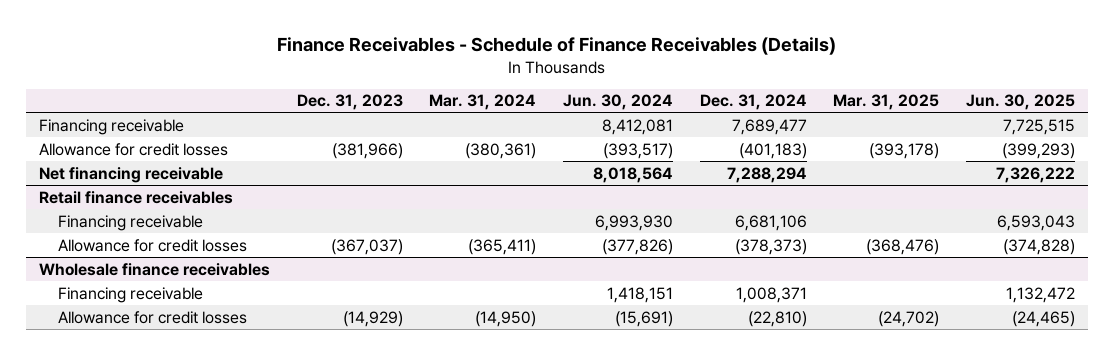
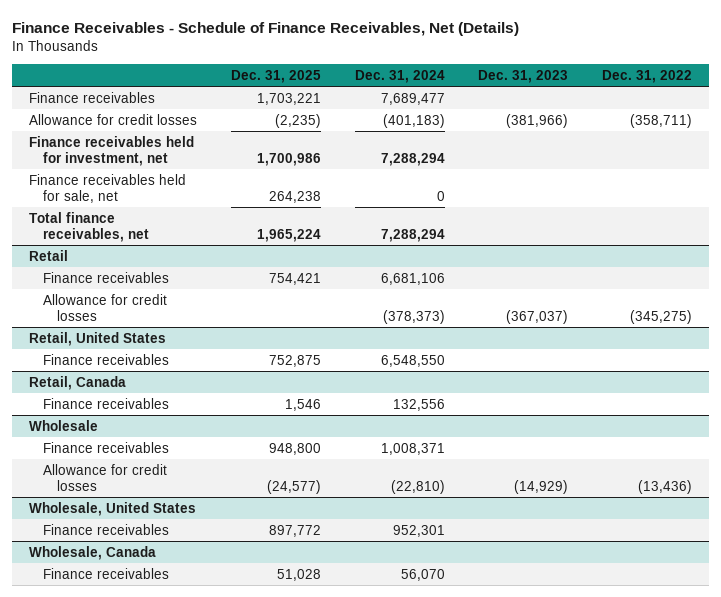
[277,36,837,55] Finance Receivables - Schedule of Finance Receivables (Details) -> [11,21,519,36] Finance Receivables - Schedule of Finance Receivables, Net (Details)
[429,94,537,111] Mar. 31, 2024 -> none
[563,94,674,111] Jun. 30, 2024 -> none
[833,94,940,111] Mar. 31, 2025 -> none
[966,94,1076,111] Jun. 30, 2025 -> none
none -> [230,69,321,83] Dec. 31, 2025
none -> [602,69,693,83] Dec. 31, 2022
[39,118,185,135] Financing receivable -> [28,91,155,103] Finance receivables
[39,166,224,183] Net financing receivable -> [28,135,194,166] Finance receivables held for investment, net
none -> [28,173,186,203] Finance receivables held for sale, net
none -> [28,211,149,242] Total finance receivables, net
[39,190,234,204] Retail finance receivables -> [28,249,68,261] Retail
[57,214,203,231] Financing receivable -> [42,271,169,283] Finance receivables
none -> [28,331,166,346] Retail, United States
none -> [42,353,169,365] Finance receivables
none -> [28,375,126,390] Retail, Canada
none -> [42,397,169,409] Finance receivables
[39,262,271,276] Wholesale finance receivables -> [28,419,98,431] Wholesale
[57,286,203,303] Financing receivable -> [42,441,169,453] Finance receivables
none -> [28,501,196,516] Wholesale, United States
none -> [42,523,169,535] Finance receivables
none -> [28,545,156,560] Wholesale, Canada
none -> [42,567,169,579] Finance receivables

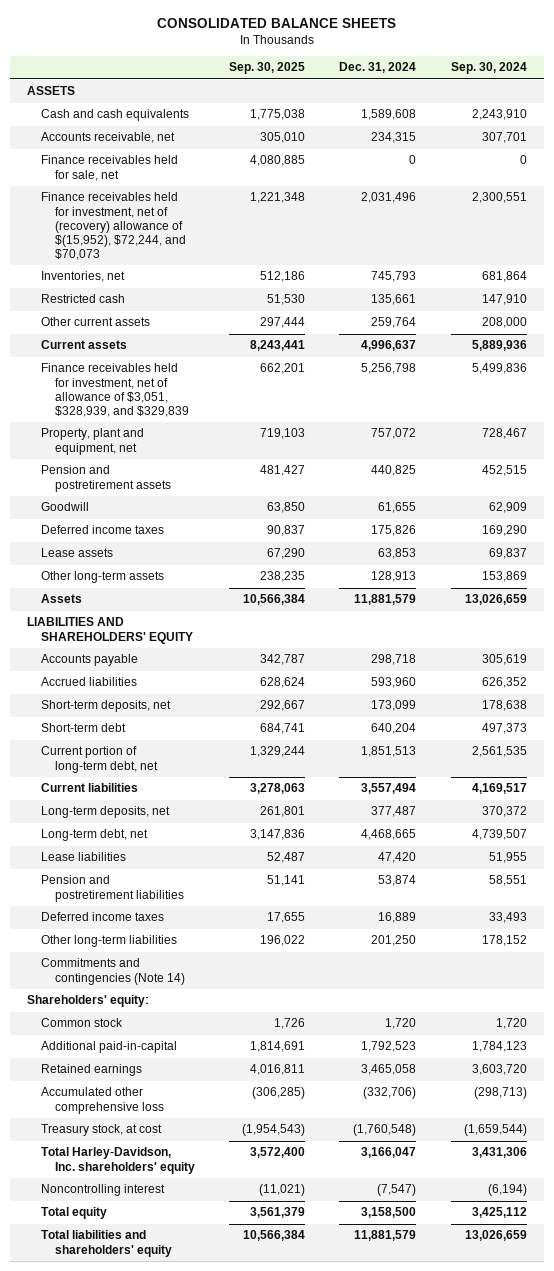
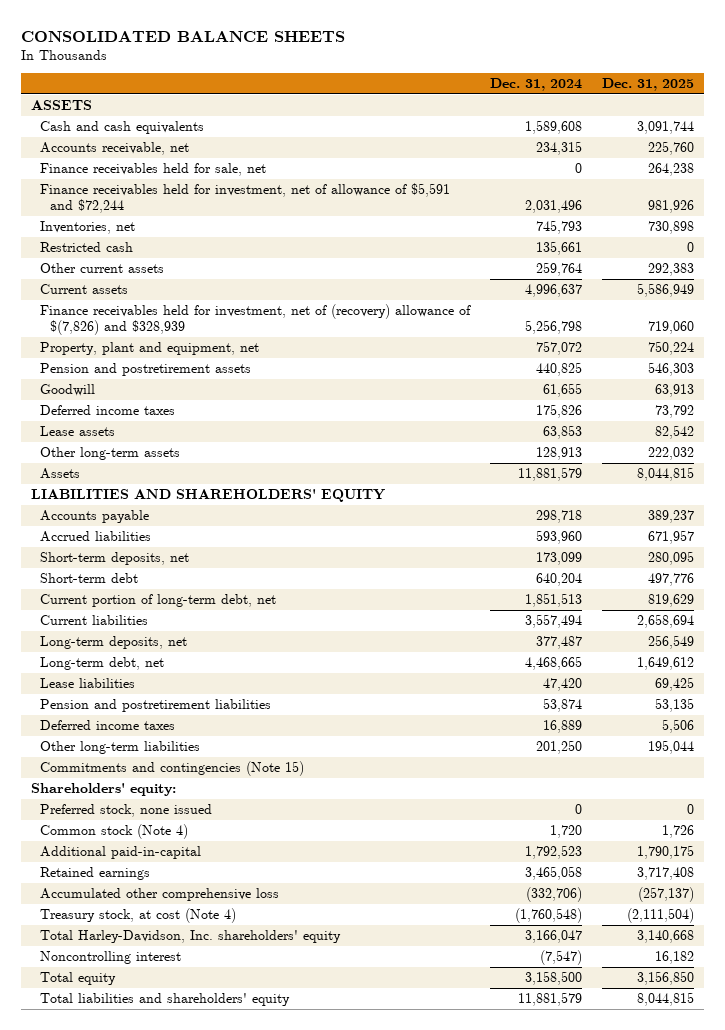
[229,62,306,75] Sep. 30, 2025 -> none
[450,62,527,75] Sep. 30, 2024 -> none
none -> [602,78,695,92] Dec. 31, 2025
[41,192,186,260] Finance receivables held for investment, net of (recovery) allowance of $(15,952), $72,244, and $70,073 -> [40,182,451,214] Finance receivables held for investment, net of allowance of $5,591 and $72,244
[41,363,189,417] Finance receivables held for investment, net of allowance of $3,051, $328,939, and $329,839 -> [40,303,472,336] Finance receivables held for investment, net of (recovery) allowance of $(7,826) and $328,939
[41,958,185,985] Commitments and contingencies (Note 14) -> [40,760,305,776] Commitments and contingencies (Note 15)
none -> [40,803,213,817] Preferred stock, none issued
[41,1018,124,1028] Common stock -> [40,823,189,839] Common stock (Note 4)
[41,1124,163,1137] Treasury stock, at cost -> [40,907,237,923] Treasury stock, at cost (Note 4)

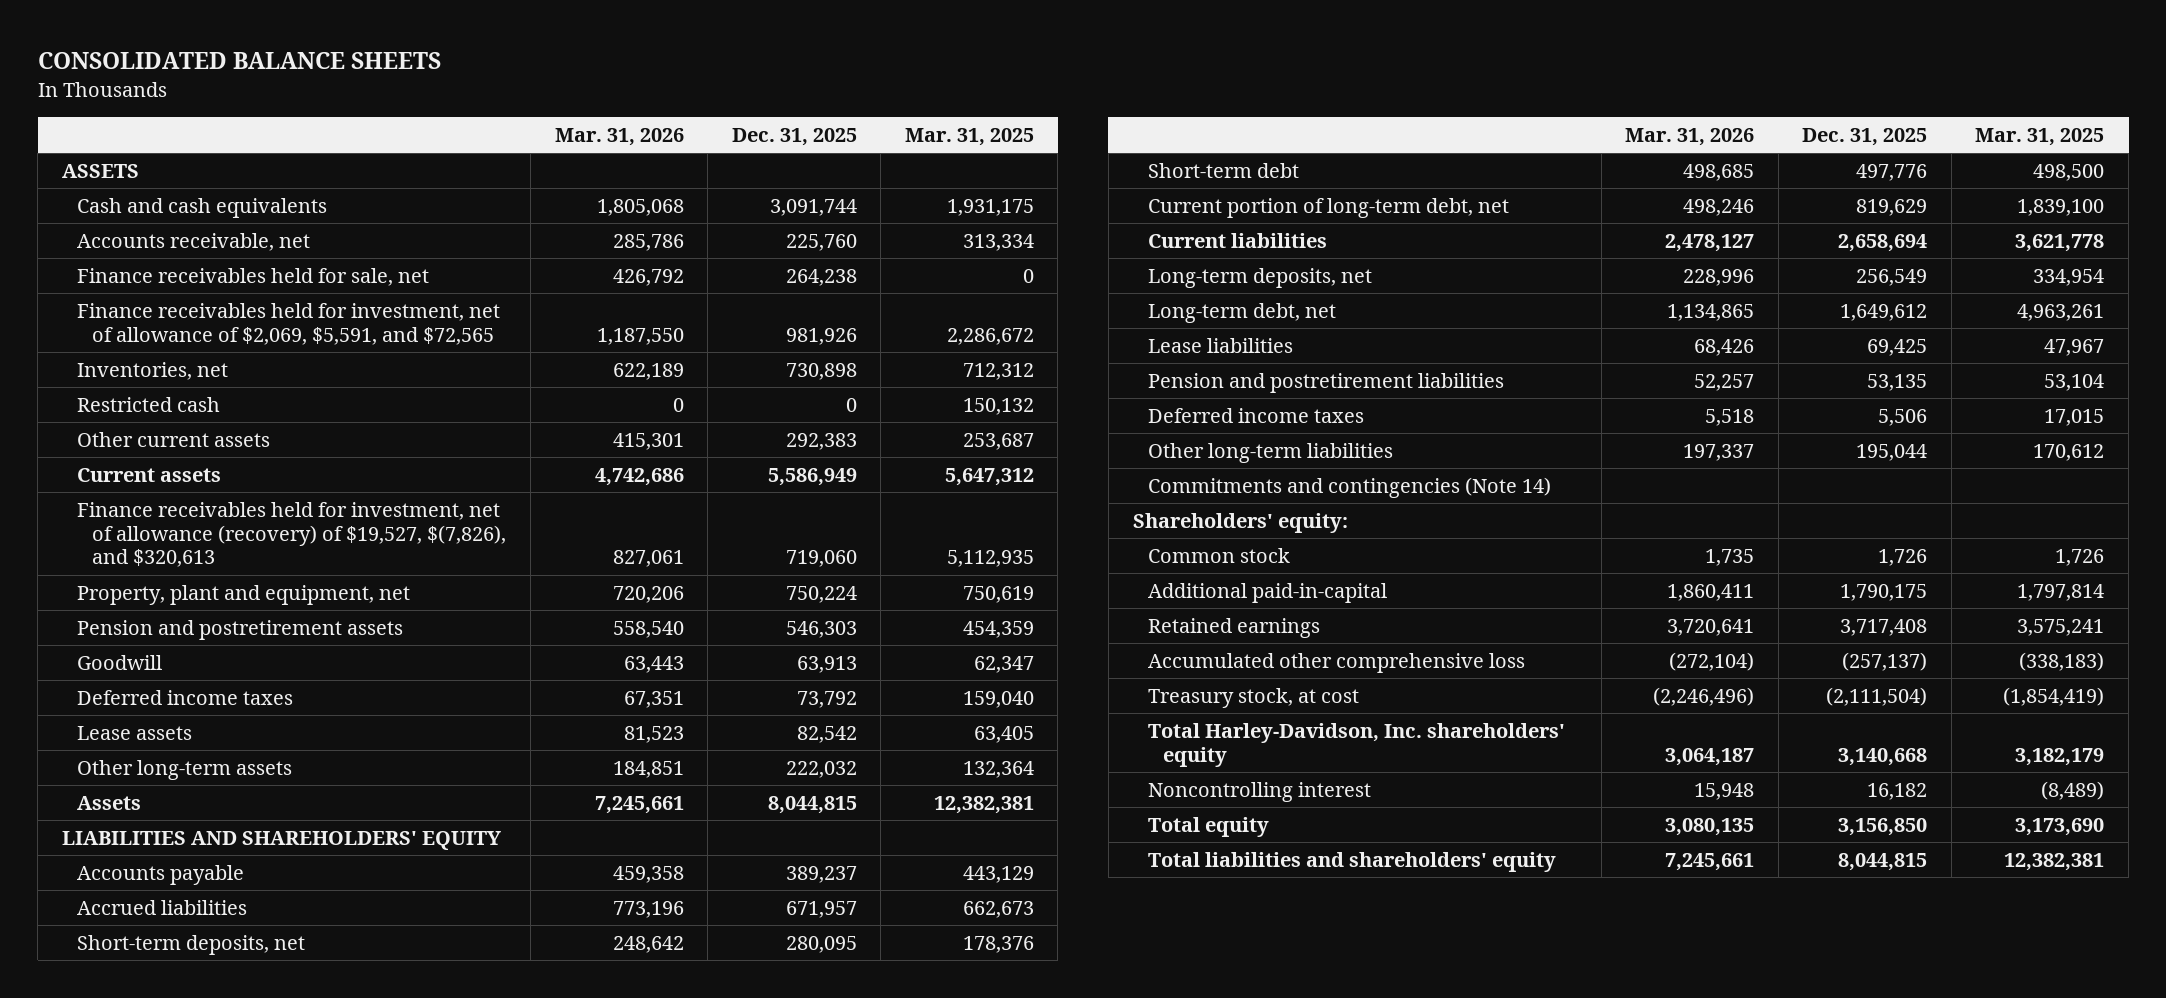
[490,78,583,92] Dec. 31, 2024 -> none
none -> [554,127,684,146] Mar. 31, 2026
none -> [904,127,1034,146] Mar. 31, 2025
[40,182,451,214] Finance receivables held for investment, net of allowance of $5,591 and $72,244 -> [77,303,501,345] Finance receivables held for investment, net of allowance of $2,069, $5,591, and $72,565
[40,303,472,336] Finance receivables held for investment, net of (recovery) allowance of $(7,826) and $328,939 -> [77,502,507,568] Finance receivables held for investment, net of allowance (recovery) of $19,527, $(7,826), and $320,613
[40,760,305,776] Commitments and contingencies (Note 15) -> [1147,477,1551,499] Commitments and contingencies (Note 14)
[40,803,213,817] Preferred stock, none issued -> none
[40,823,189,839] Common stock (Note 4) -> [1147,548,1290,564] Common stock
[40,907,237,923] Treasury stock, at cost (Note 4) -> [1147,688,1359,709] Treasury stock, at cost

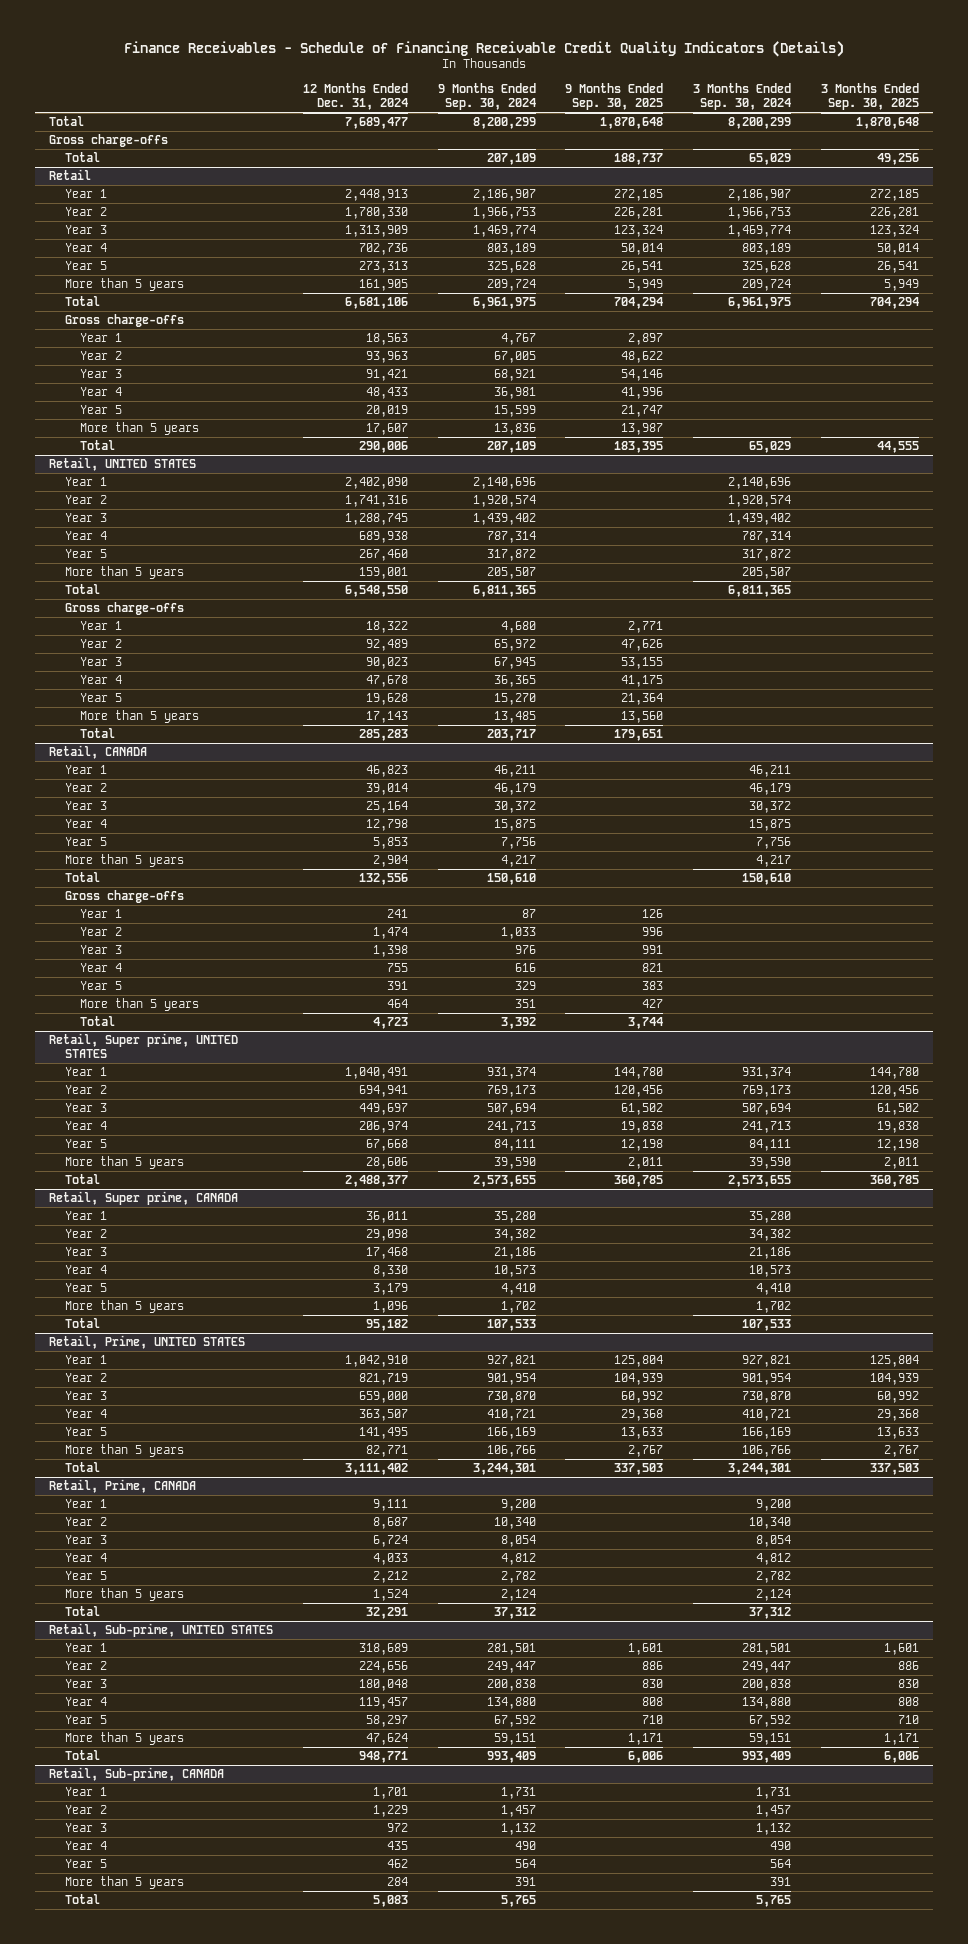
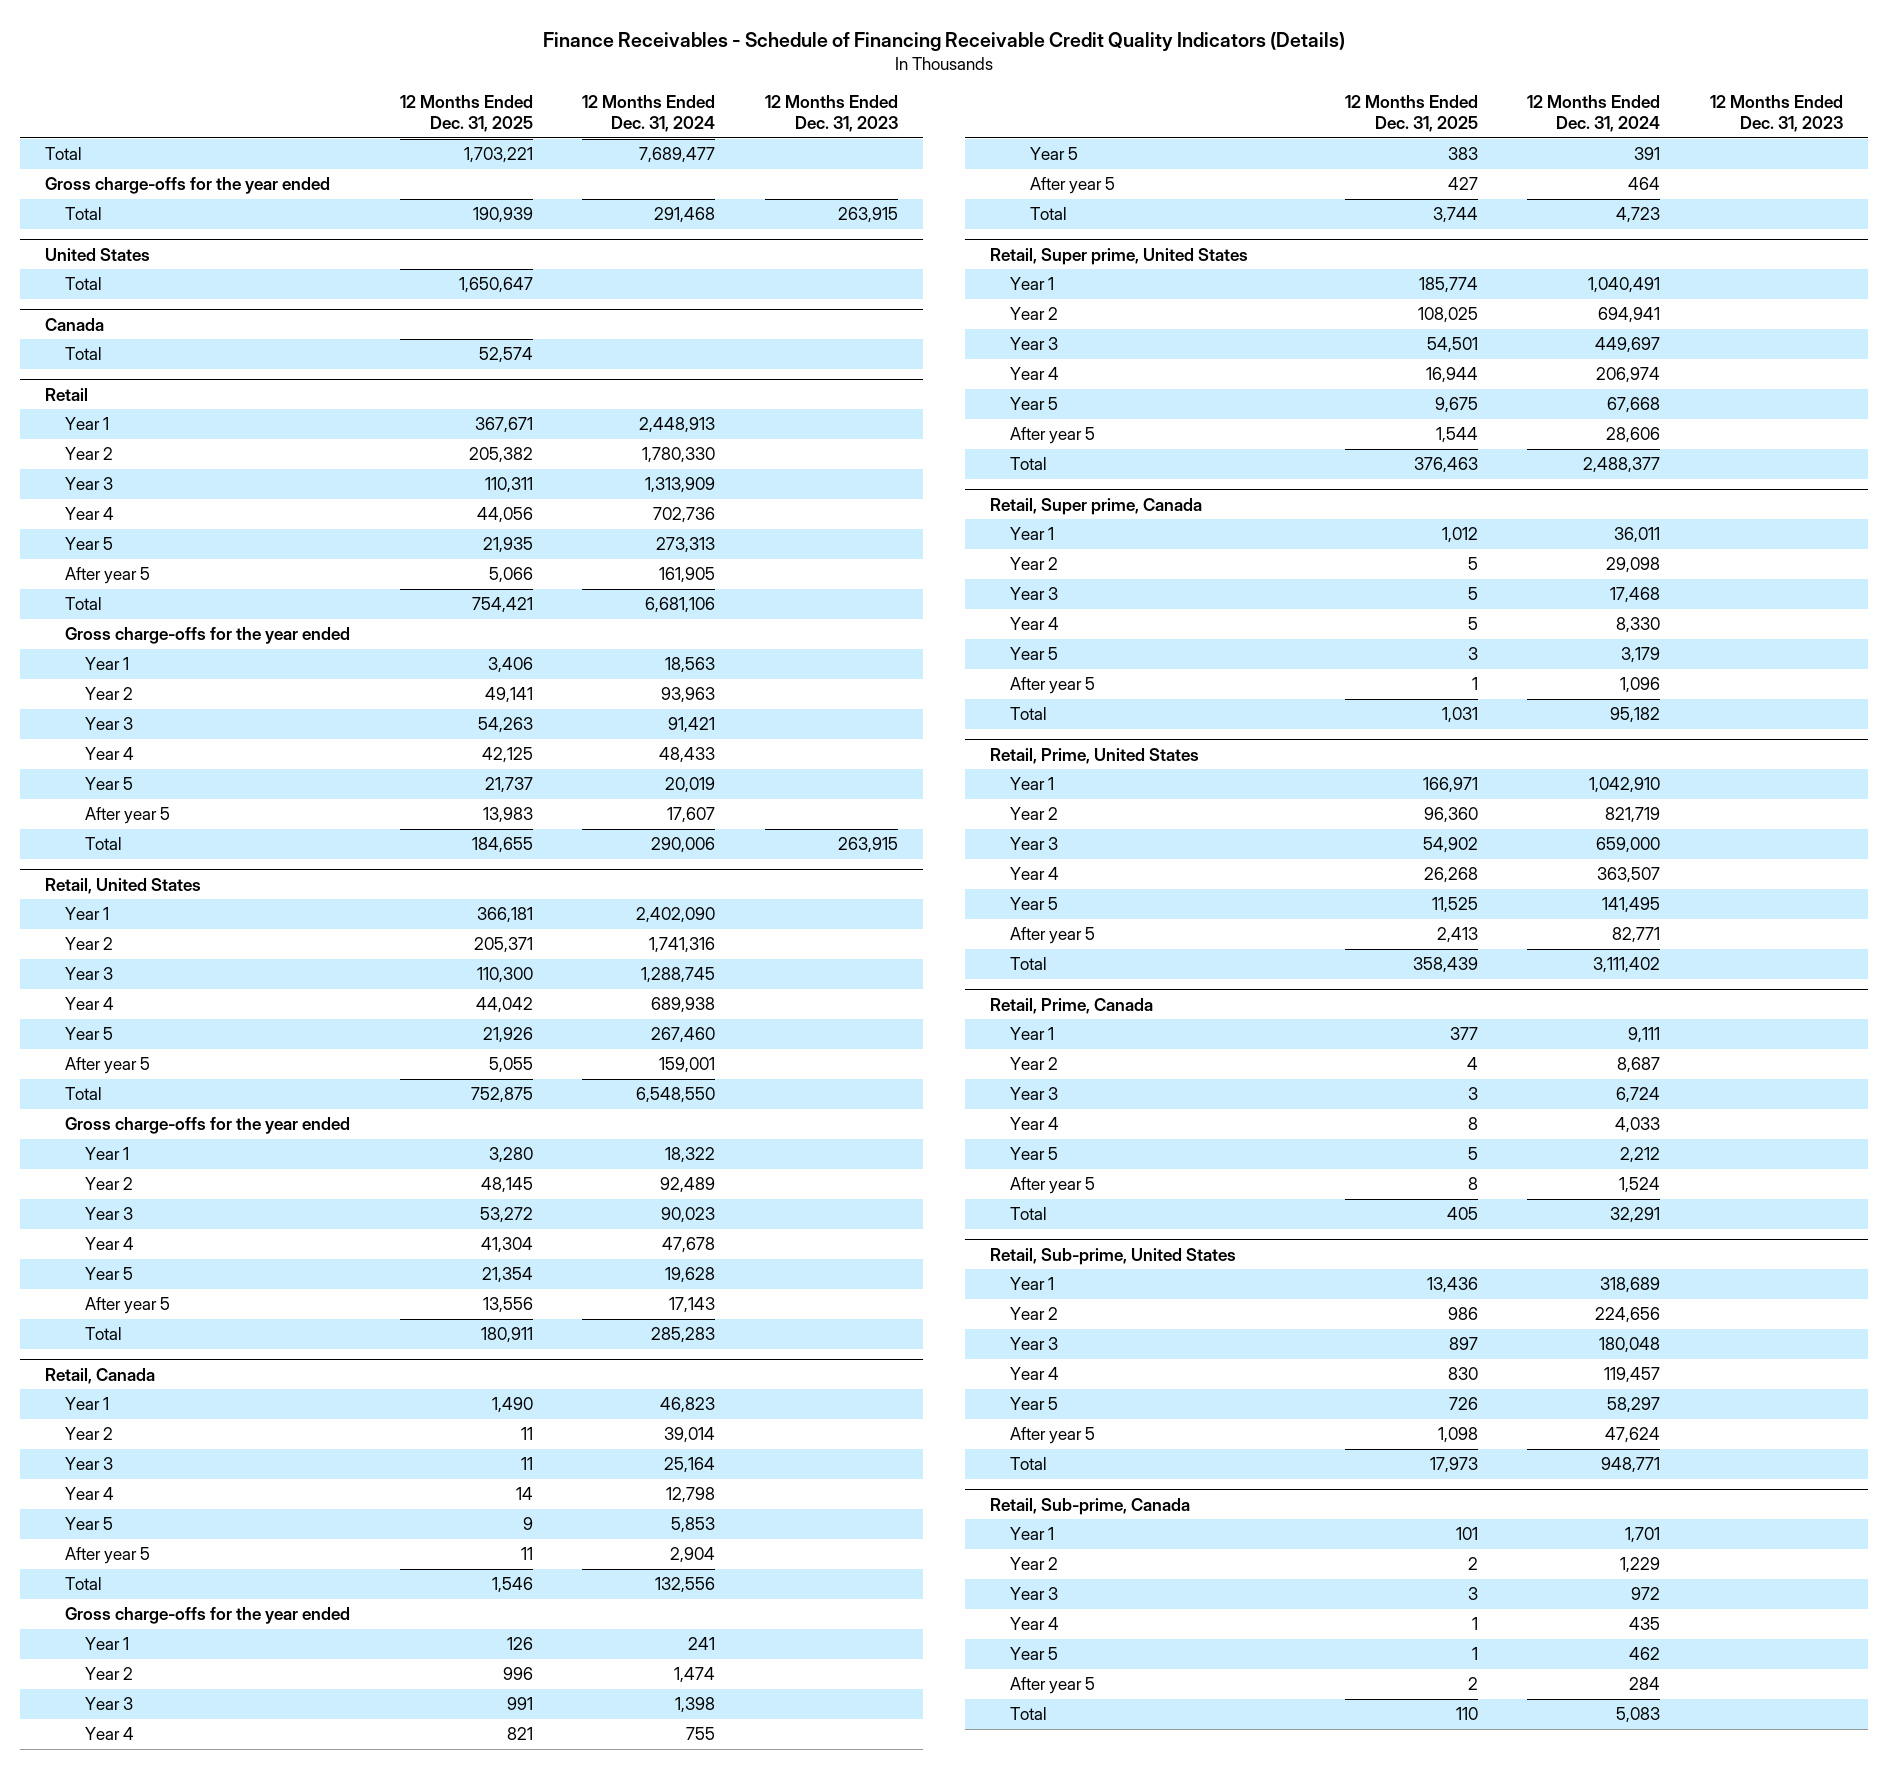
[437,83,536,111] 9 Months Ended Sep. 30, 2024 -> none
[565,83,664,111] 9 Months Ended Sep. 30, 2025 -> none
[692,83,791,111] 3 Months Ended Sep. 30, 2024 -> none
[820,83,919,111] 3 Months Ended Sep. 30, 2025 -> none
none -> [399,94,533,133] 12 Months Ended Dec. 31, 2025
none -> [764,94,898,133] 12 Months Ended Dec. 31, 2023
[49,134,169,148] Gross charge-offs -> [45,177,331,195] Gross charge-offs for the year ended
none -> [65,207,103,221] Total
none -> [45,247,151,261] United States
none -> [45,317,105,331] Canada
none -> [65,347,103,361] Total
[64,278,184,292] More than 5 years -> [65,567,151,585] After year 5
[64,314,184,328] Gross charge-offs -> [65,627,351,645] Gross charge-offs for the year ended
[80,422,200,436] More than 5 years -> [84,807,170,825] After year 5
[49,457,197,472] Retail, UNITED STATES -> [45,877,202,894] Retail, United States
[64,566,184,580] More than 5 years -> [65,1057,151,1075] After year 5
[64,602,184,616] Gross charge-offs -> [65,1117,351,1135] Gross charge-offs for the year ended
[80,710,200,724] More than 5 years -> [84,1297,170,1315] After year 5
[49,745,148,760] Retail, CANADA -> [45,1367,156,1384] Retail, Canada
[64,854,184,868] More than 5 years -> [65,1547,151,1565] After year 5
[64,890,184,904] Gross charge-offs -> [65,1607,351,1625] Gross charge-offs for the year ended
[80,998,200,1012] More than 5 years -> [1029,177,1115,195] After year 5
[49,1033,239,1059] Retail, Super prime, UNITED STATES -> [990,247,1249,265] Retail, Super prime, United States
[64,1156,184,1170] More than 5 years -> [1010,427,1096,445] After year 5
[49,1191,239,1206] Retail, Super prime, CANADA -> [990,497,1203,515] Retail, Super prime, Canada
[64,1300,184,1314] More than 5 years -> [1010,677,1096,695] After year 5
[49,1335,246,1350] Retail, Prime, UNITED STATES -> [990,747,1200,764] Retail, Prime, United States
[64,1444,184,1458] More than 5 years -> [1010,927,1096,945] After year 5
[49,1479,197,1494] Retail, Prime, CANADA -> [990,997,1154,1014] Retail, Prime, Canada
[64,1588,184,1602] More than 5 years -> [1010,1177,1096,1195] After year 5
[49,1623,274,1638] Retail, Sub-prime, UNITED STATES -> [990,1247,1237,1265] Retail, Sub-prime, United States
[64,1732,184,1746] More than 5 years -> [1010,1427,1096,1445] After year 5
[49,1767,225,1782] Retail, Sub-prime, CANADA -> [990,1497,1191,1515] Retail, Sub-prime, Canada
[64,1876,184,1890] More than 5 years -> [1010,1677,1096,1695] After year 5

